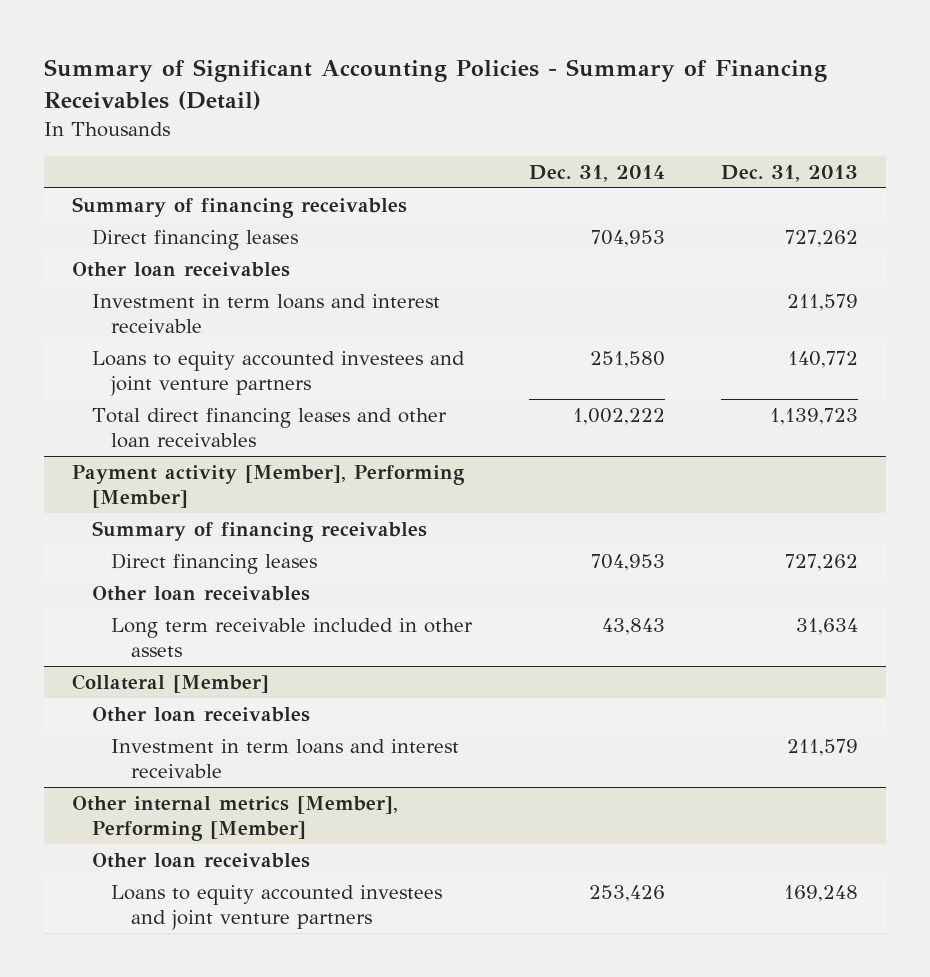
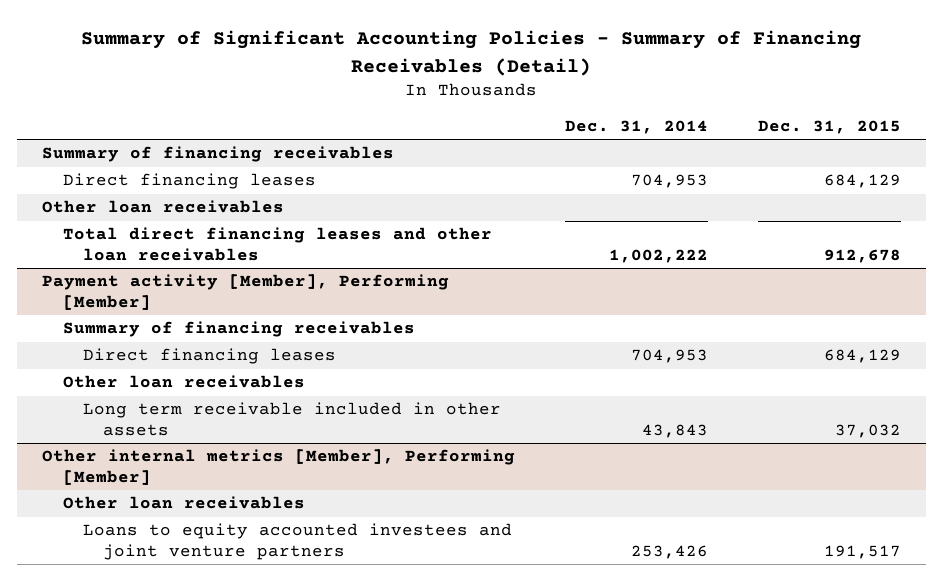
[720,164,858,182] Dec. 31, 2013 -> none
none -> [757,120,901,135] Dec. 31, 2015
[91,293,440,334] Investment in term loans and interest receivable -> none
[91,350,465,397] Loans to equity accounted investees and joint venture partners -> none
[72,673,270,693] Collateral [Member] -> none
[91,706,310,722] Other loan receivables -> none
[111,738,460,779] Investment in term loans and interest receivable -> none

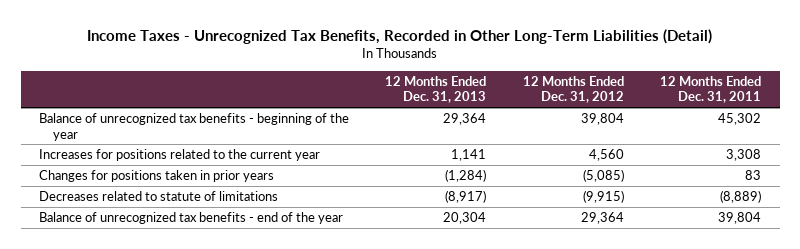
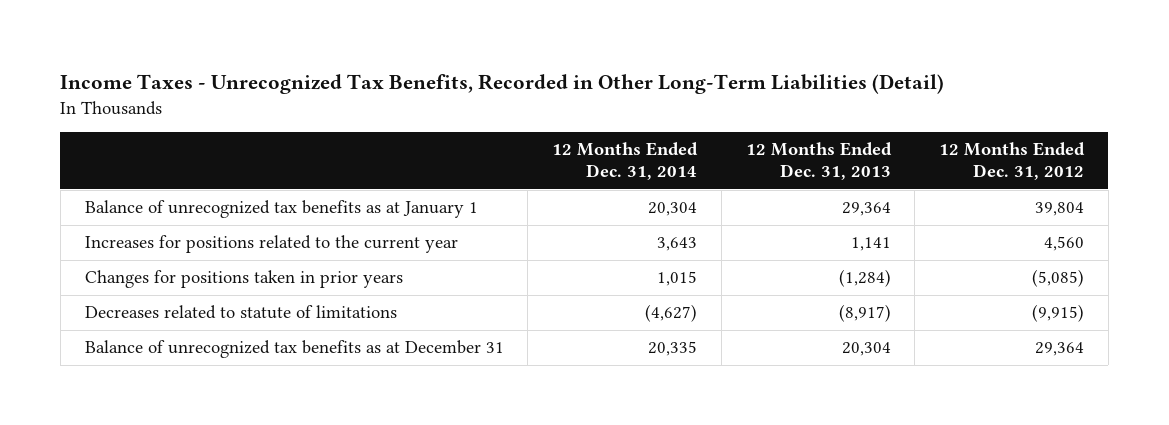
[660,75,762,104] 12 Months Ended Dec. 31, 2011 -> none
none -> [552,142,699,181] 12 Months Ended Dec. 31, 2014
[38,113,349,141] Balance of unrecognized tax benefits - beginning of the year -> [84,200,478,219] Balance of unrecognized tax benefits as at January 1
[38,212,343,225] Balance of unrecognized tax benefits - end of the year -> [84,340,504,359] Balance of unrecognized tax benefits as at December 31

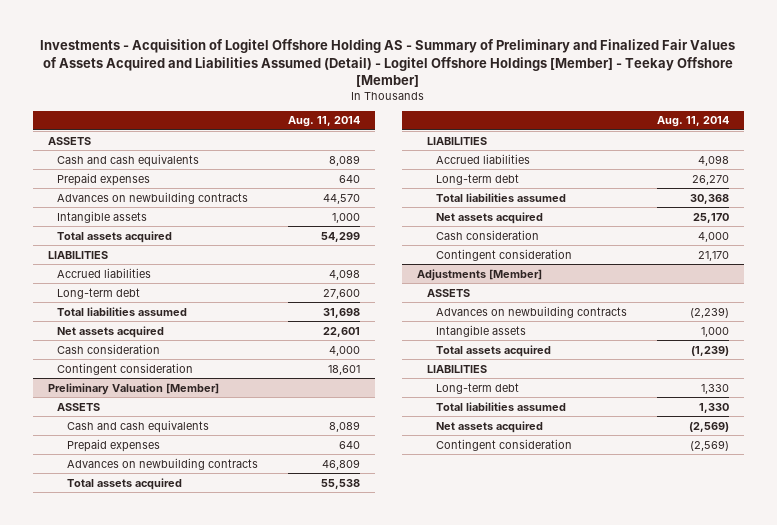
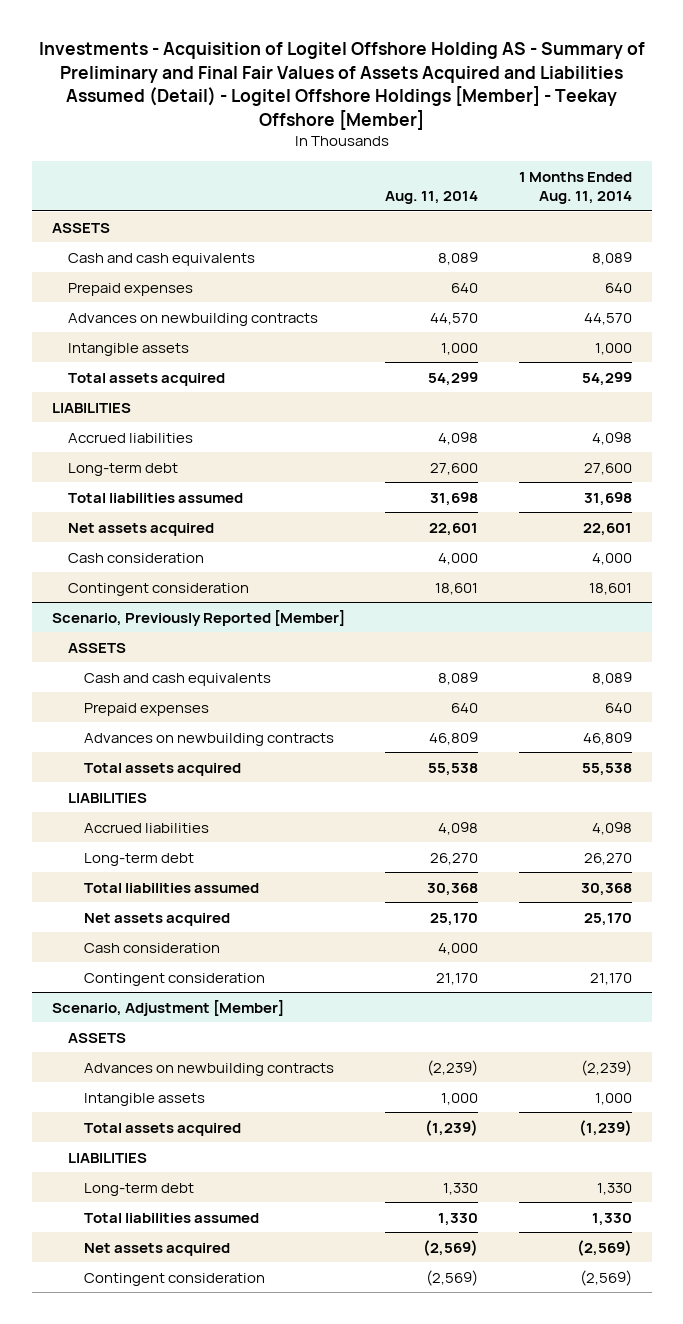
[40,39,736,87] Investments - Acquisition of Logitel Offshore Holding AS - Summary of Preliminary and Finalized Fair Values of Assets Acquired and Liabilities Assumed (Detail) - Logitel Offshore Holdings [Member] - Teekay Offshore [Member] -> [38,42,645,130] Investments - Acquisition of Logitel Offshore Holding AS - Summary of Preliminary and Final Fair Values of Assets Acquired and Liabilities Assumed (Detail) - Logitel Offshore Holdings [Member] - Teekay Offshore [Member]
none -> [518,171,632,204] 1 Months Ended Aug. 11, 2014
[48,382,220,395] Preliminary Valuation [Member] -> [51,609,345,626] Scenario, Previously Reported [Member]
[417,268,543,281] Adjustments [Member] -> [51,999,284,1016] Scenario, Adjustment [Member]

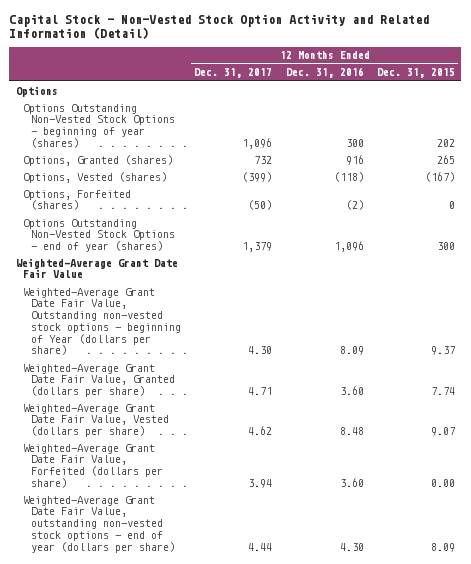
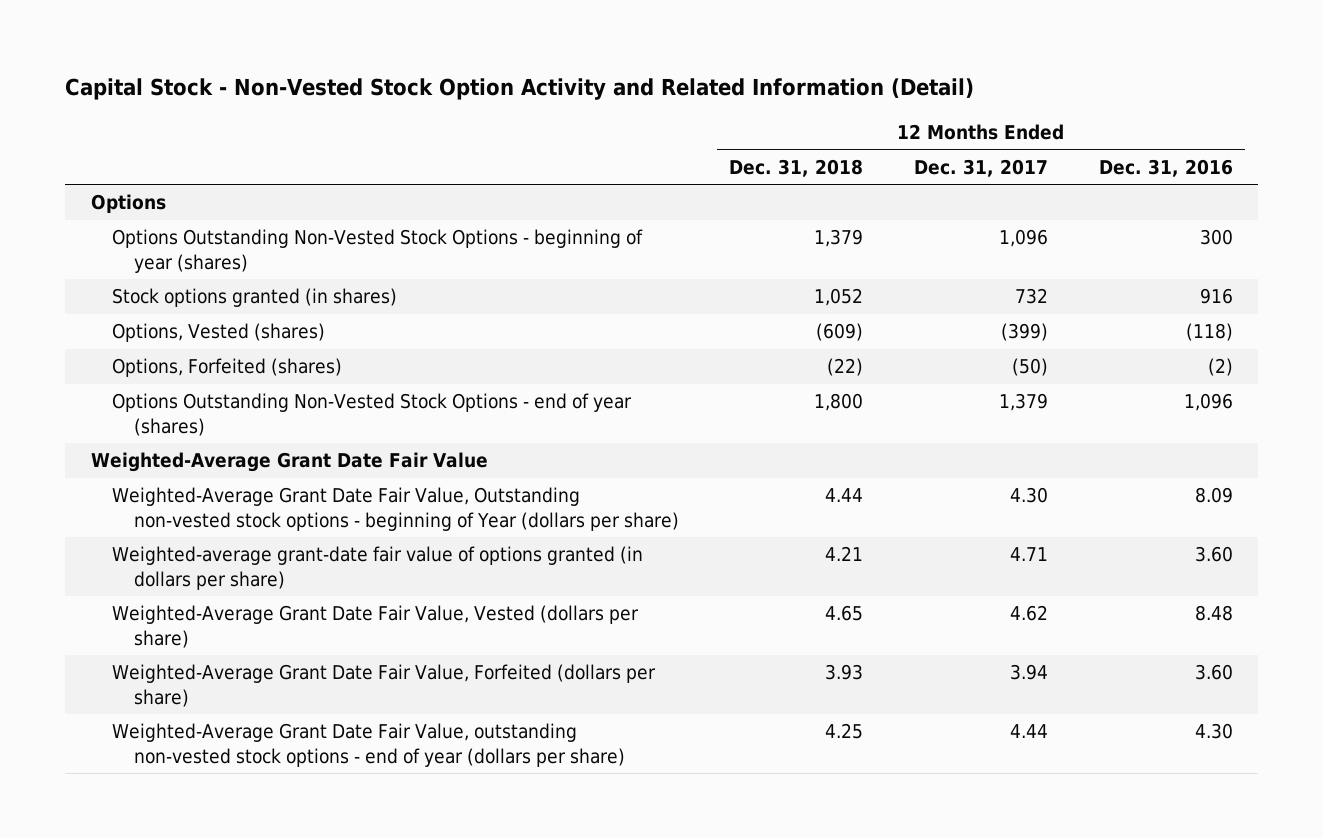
[376,68,455,79] Dec. 31, 2015 -> none
none -> [729,158,864,177] Dec. 31, 2018
[23,154,174,166] Options, Granted (shares) -> [112,288,398,308] Stock options granted (in shares)
[23,363,175,398] Weighted-Average Grant Date Fair Value, Granted (dollars per share) -> [112,546,644,590] Weighted-average grant-date fair value of options granted (in dollars per share)

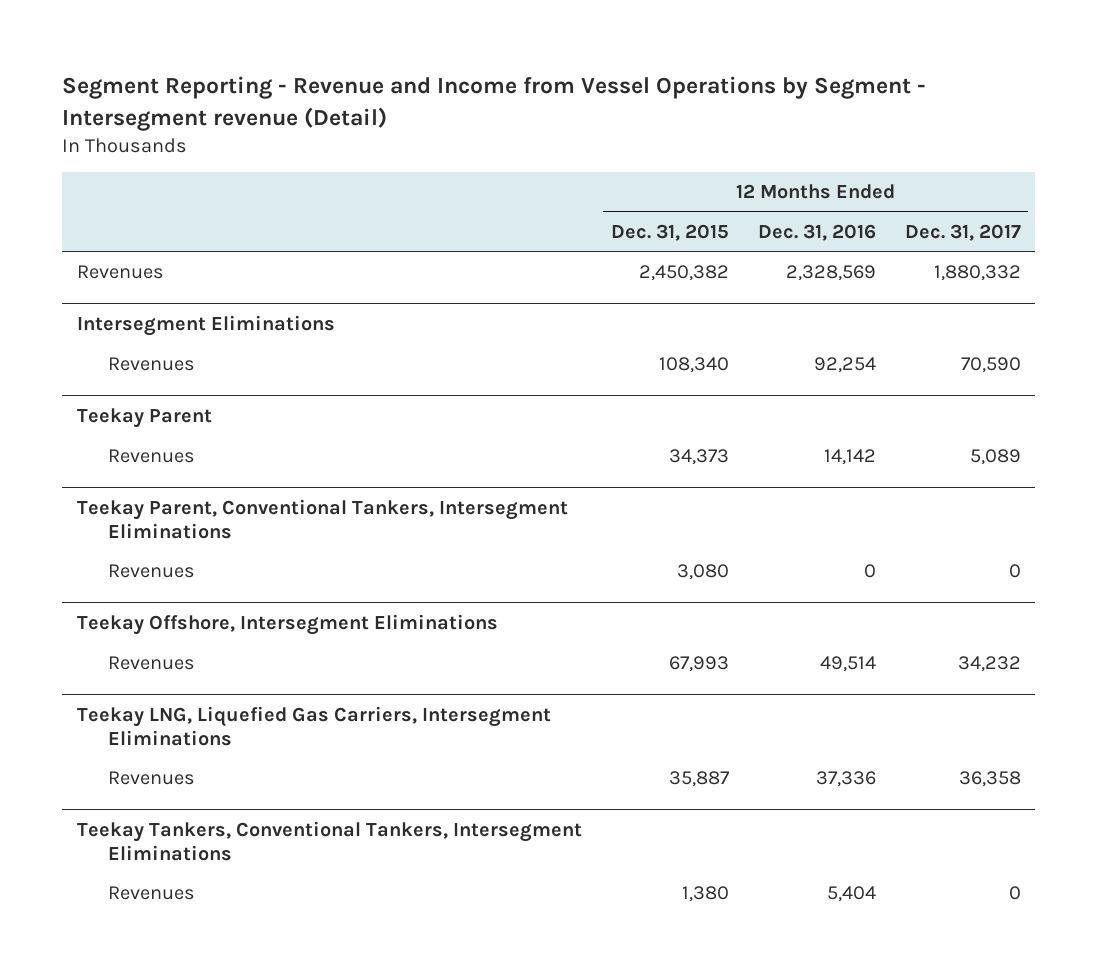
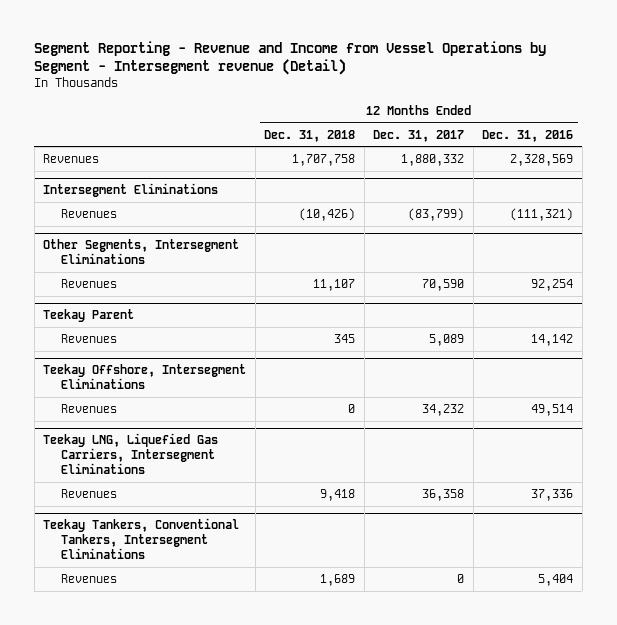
[610,223,729,241] Dec. 31, 2015 -> none
none -> [264,129,356,142] Dec. 31, 2018
none -> [60,209,117,219] Revenues
none -> [43,239,240,265] Other Segments, Intersegment Eliminations
[76,499,568,539] Teekay Parent, Conventional Tankers, Intersegment Eliminations -> none
[107,564,195,579] Revenues -> none

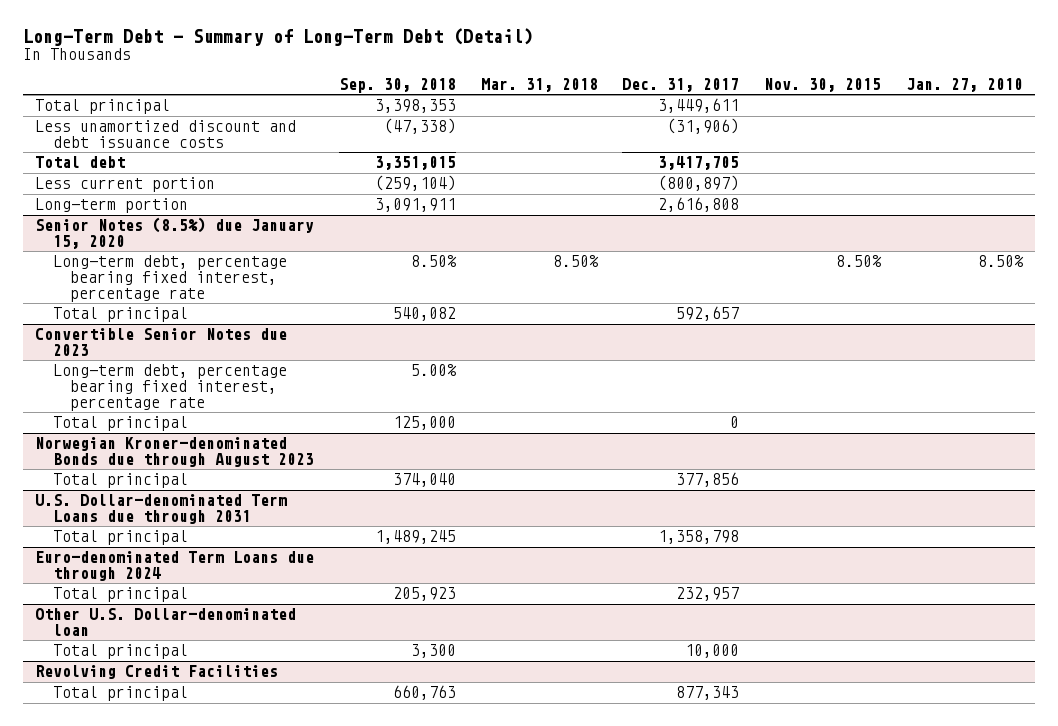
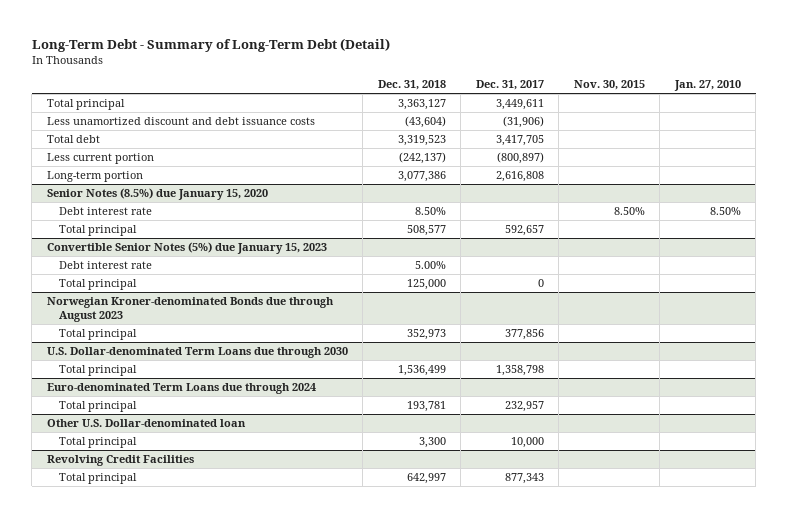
[339,77,457,93] Sep. 30, 2018 -> none
[480,77,598,92] Mar. 31, 2018 -> none
none -> [377,80,446,91] Dec. 31, 2018
[52,255,287,302] Long-term debt, percentage bearing fixed interest, percentage rate -> [59,207,153,216] Debt interest rate
[35,328,288,356] Convertible Senior Notes due 2023 -> [46,242,327,255] Convertible Senior Notes (5%) due January 15, 2023
[52,364,287,411] Long-term debt, percentage bearing fixed interest, percentage rate -> [59,261,153,270] Debt interest rate
[35,494,288,524] U.S. Dollar-denominated Term Loans due through 2031 -> [46,347,348,359] U.S. Dollar-denominated Term Loans due through 2030

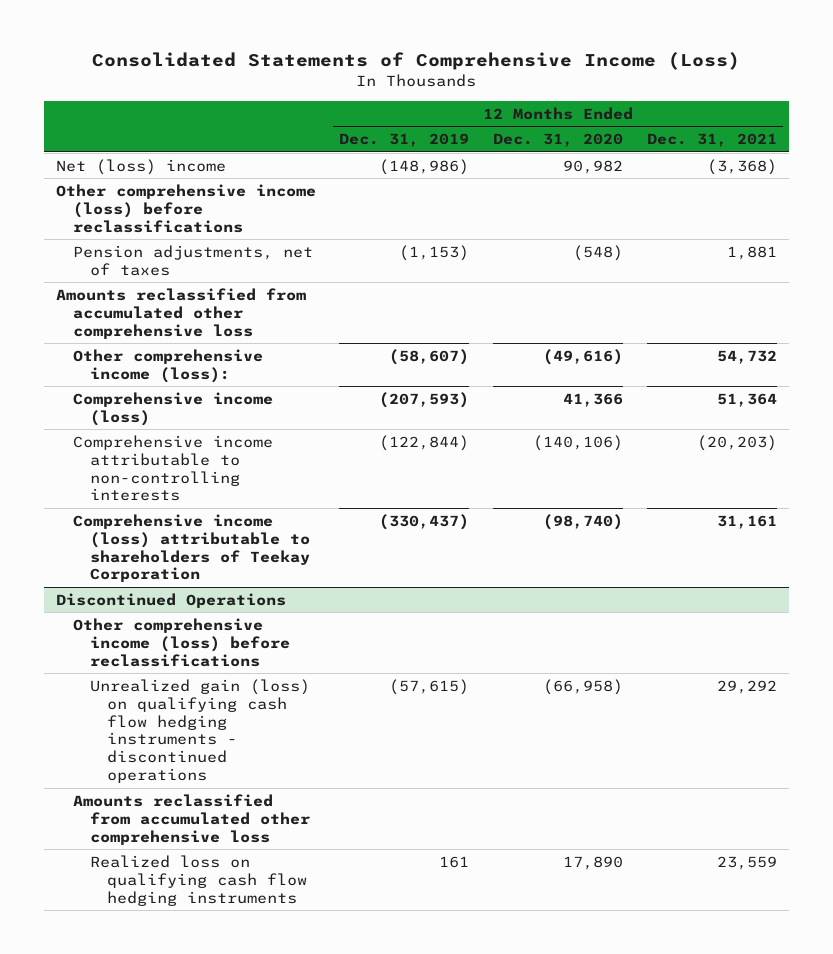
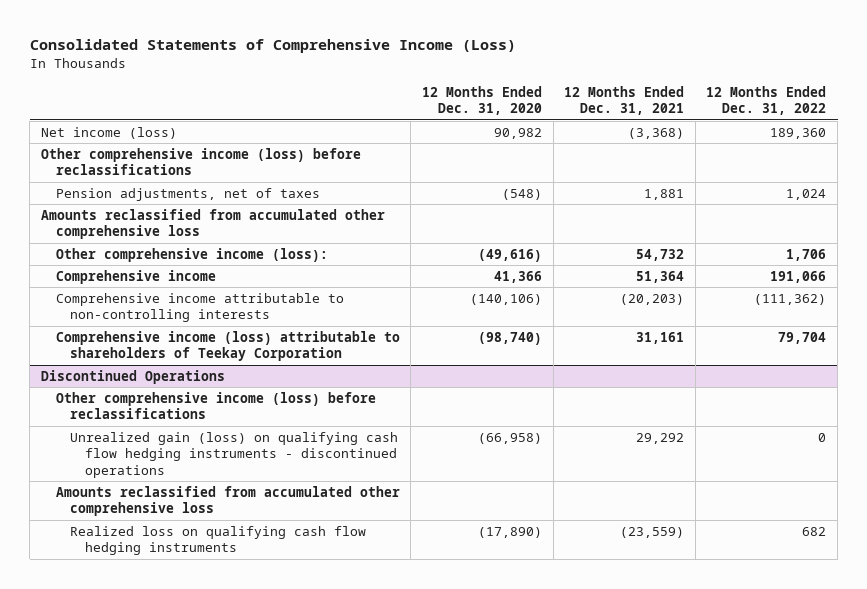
[339,133,470,148] Dec. 31, 2019 -> none
none -> [706,85,827,116] 12 Months Ended Dec. 31, 2022
[55,158,226,175] Net (loss) income -> [40,126,177,139] Net income (loss)
[72,391,273,426] Comprehensive income (loss) -> [55,269,216,284] Comprehensive income
[563,855,624,870] 17,890 -> [477,526,542,538] (17,890)
[717,855,778,870] 23,559 -> [620,526,685,538] (23,559)

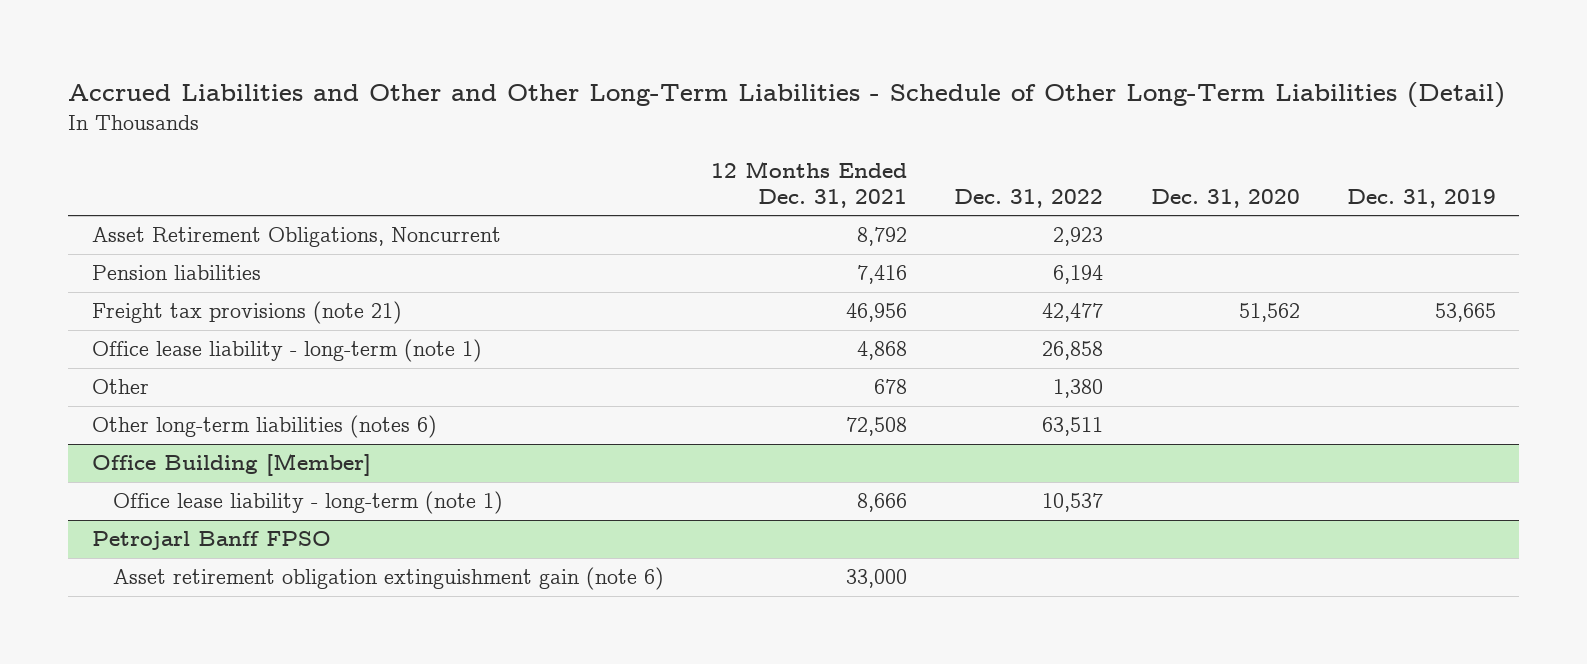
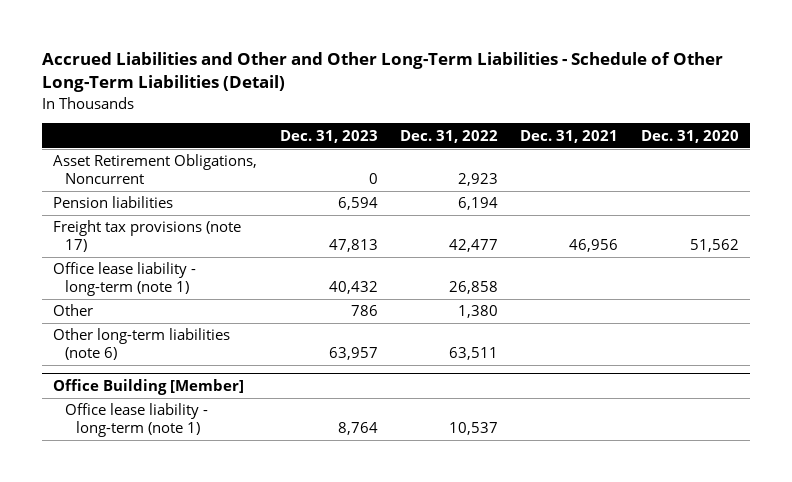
[711,160,908,208] 12 Months Ended Dec. 31, 2021 -> none
[1346,188,1496,208] Dec. 31, 2019 -> none
none -> [279,129,378,143] Dec. 31, 2023
none -> [520,129,619,143] Dec. 31, 2021
[91,301,402,325] Freight tax provisions (note 21) -> [53,220,242,253] Freight tax provisions (note 17)
[91,415,437,439] Other long-term liabilities (notes 6) -> [53,328,231,361] Other long-term liabilities (note 6)
[91,531,331,551] Petrojarl Banff FPSO -> none
[112,567,664,591] Asset retirement obligation extinguishment gain (note 6) -> none

